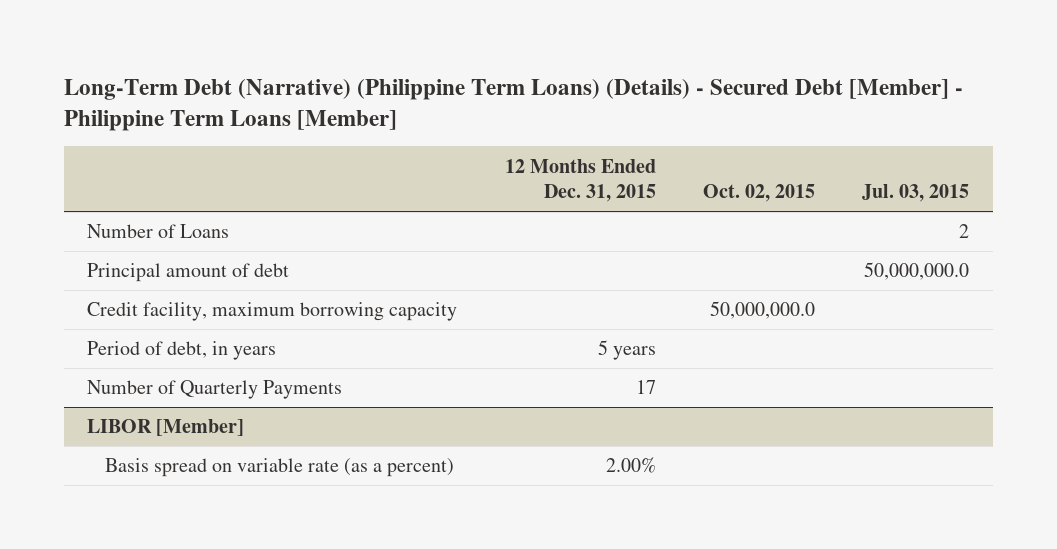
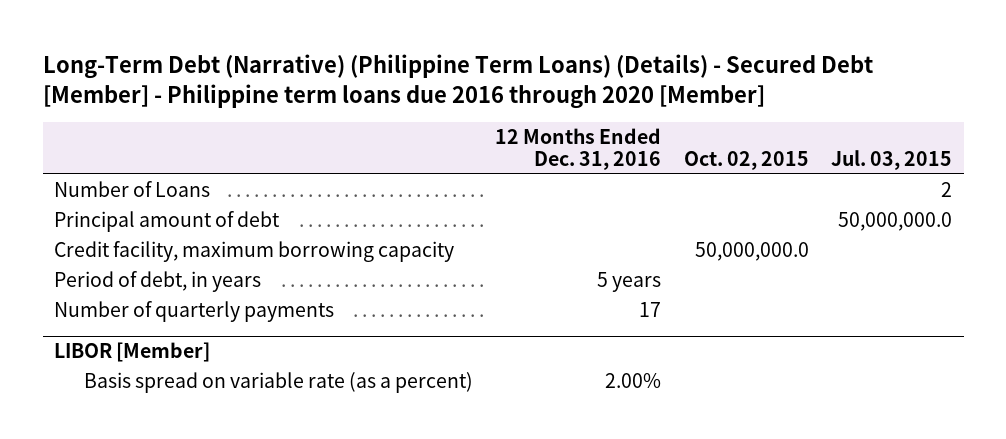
[63,79,963,132] Long-Term Debt (Narrative) (Philippine Term Loans) (Details) - Secured Debt [Member] - Philippine Term Loans [Member] -> [42,53,873,109] Long-Term Debt (Narrative) (Philippine Term Loans) (Details) - Secured Debt [Member] - Philippine term loans due 2016 through 2020 [Member]
[504,158,656,203] 12 Months Ended Dec. 31, 2015 -> none
none -> [495,127,662,171] 12 Months Ended Dec. 31, 2016
[87,380,343,400] Number of Quarterly Payments -> [53,300,334,322] Number of quarterly payments

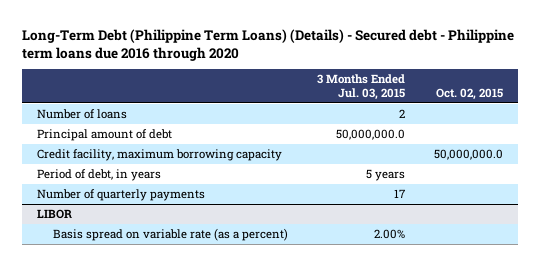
[42,53,873,109] Long-Term Debt (Narrative) (Philippine Term Loans) (Details) - Secured Debt [Member] - Philippine term loans due 2016 through 2020 [Member] -> [21,28,514,61] Long-Term Debt (Philippine Term Loans) (Details) - Secured debt - Philippine term loans due 2016 through 2020
[495,127,662,171] 12 Months Ended Dec. 31, 2016 -> none
[831,150,953,171] Jul. 03, 2015 -> none
none -> [317,74,406,100] 3 Months Ended Jul. 03, 2015
[53,180,210,197] Number of Loans -> [36,108,127,119] Number of loans
[53,342,210,363] LIBOR [Member] -> [36,208,72,219] LIBOR

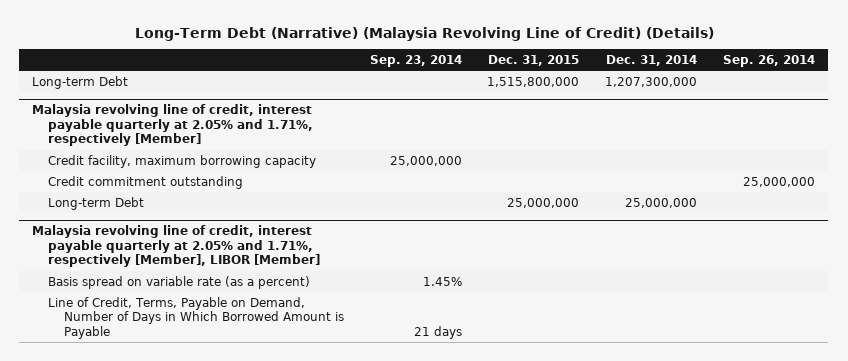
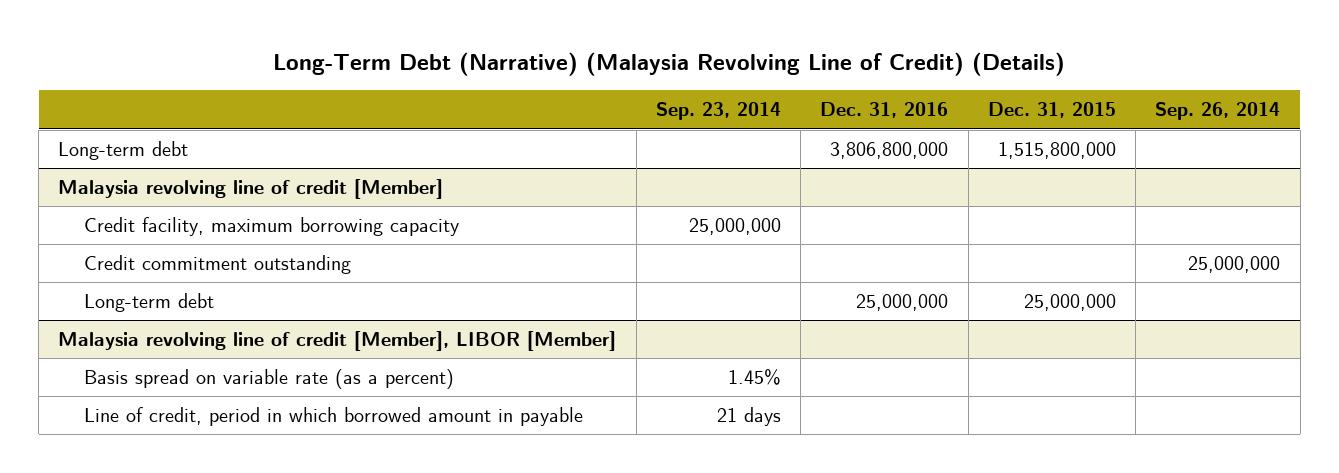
[606,55,698,67] Dec. 31, 2014 -> none
none -> [820,102,949,119] Dec. 31, 2016
[32,75,129,89] Long-term Debt -> [58,141,189,161] Long-term debt
[32,104,313,147] Malaysia revolving line of credit, interest payable quarterly at 2.05% and 1.71%, respectively [Member] -> [58,179,444,200] Malaysia revolving line of credit [Member]
[47,196,144,210] Long-term Debt -> [84,293,215,313] Long-term debt
[32,225,320,268] Malaysia revolving line of credit, interest payable quarterly at 2.05% and 1.71%, respectively [Member], LIBOR [Member] -> [58,331,617,352] Malaysia revolving line of credit [Member], LIBOR [Member]
[47,296,344,340] Line of Credit, Terms, Payable on Demand, Number of Days in Which Borrowed Amount is Payable -> [84,407,584,427] Line of credit, period in which borrowed amount in payable

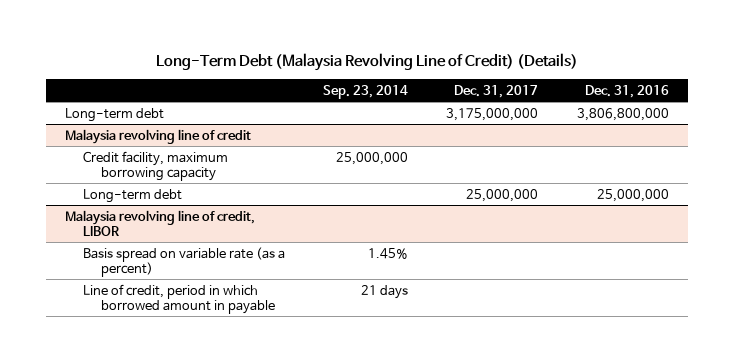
[273,52,1066,77] Long-Term Debt (Narrative) (Malaysia Revolving Line of Credit) (Details) -> [155,53,578,72] Long-Term Debt (Malaysia Revolving Line of Credit) (Details)
[987,102,1116,119] Dec. 31, 2015 -> none
[1155,102,1281,121] Sep. 26, 2014 -> none
none -> [454,85,539,99] Dec. 31, 2017
[58,179,444,200] Malaysia revolving line of credit [Member] -> [64,128,251,144] Malaysia revolving line of credit
[84,255,352,275] Credit commitment outstanding -> none
[58,331,617,352] Malaysia revolving line of credit [Member], LIBOR [Member] -> [64,209,255,236] Malaysia revolving line of credit, LIBOR

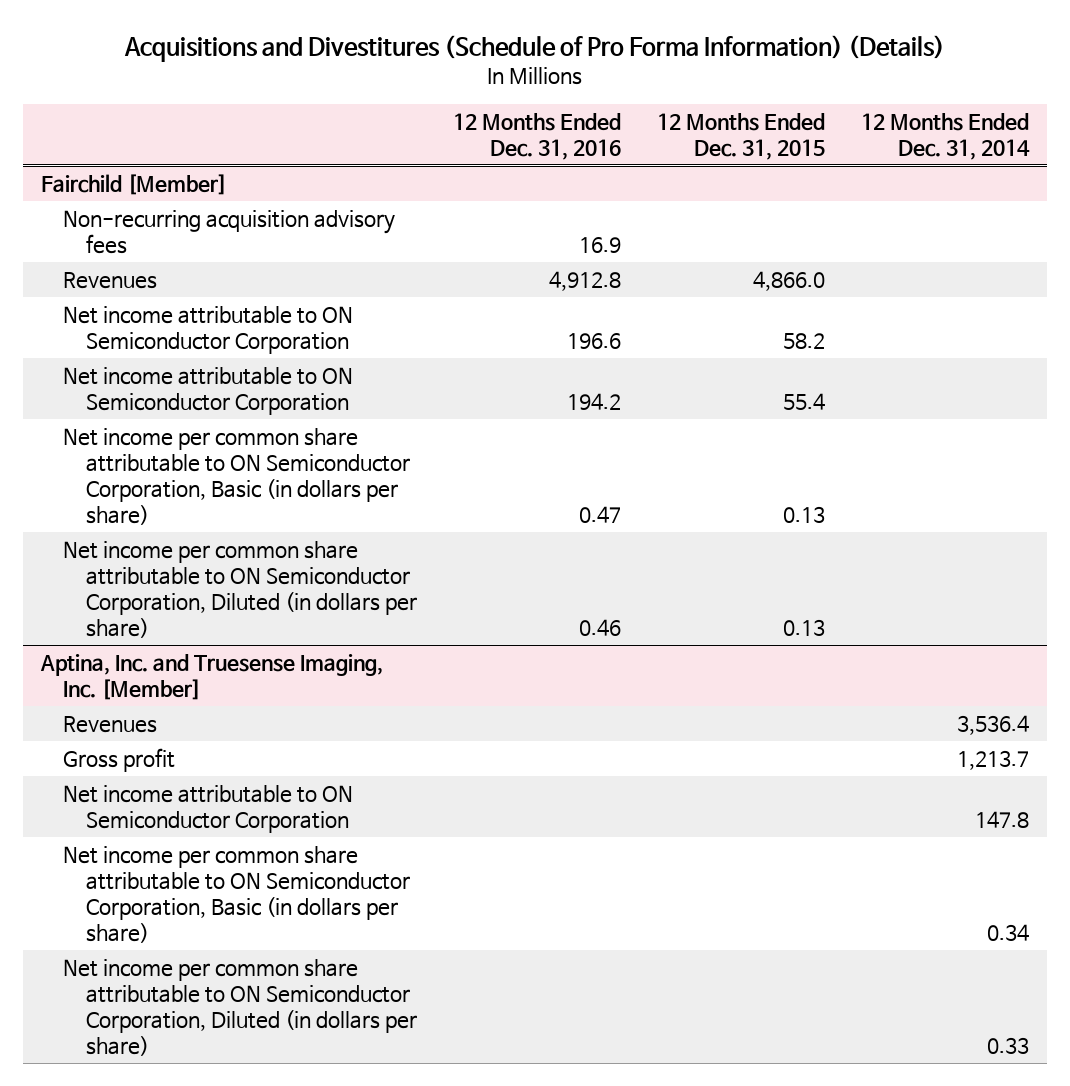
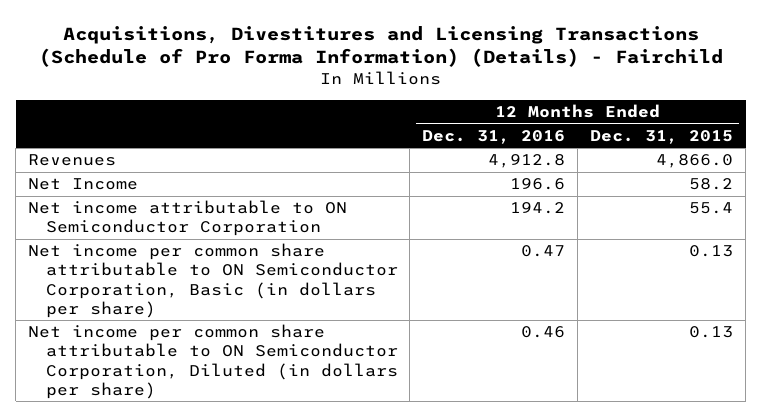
[123,35,945,63] Acquisitions and Divestitures (Schedule of Pro Forma Information) (Details) -> [38,25,723,68] Acquisitions, Divestitures and Licensing Transactions (Schedule of Pro Forma Information) (Details) - Fairchild
[860,112,1030,160] 12 Months Ended Dec. 31, 2014 -> none
[41,173,228,195] Fairchild [Member] -> none
[63,209,396,254] Non-recurring acquisition advisory fees -> none
[63,305,354,354] Net income attributable to ON Semiconductor Corporation -> [28,178,139,191] Net Income
[40,653,384,700] Aptina, Inc. and Truesense Imaging, Inc. [Member] -> none
[63,715,158,733] Revenues -> none
[63,747,176,772] Gross profit -> none
[63,784,354,833] Net income attributable to ON Semiconductor Corporation -> none
[63,845,410,944] Net income per common share attributable to ON Semiconductor Corporation, Basic (in dollars per share) -> none
[63,958,417,1057] Net income per common share attributable to ON Semiconductor Corporation, Diluted (in dollars per share) -> none

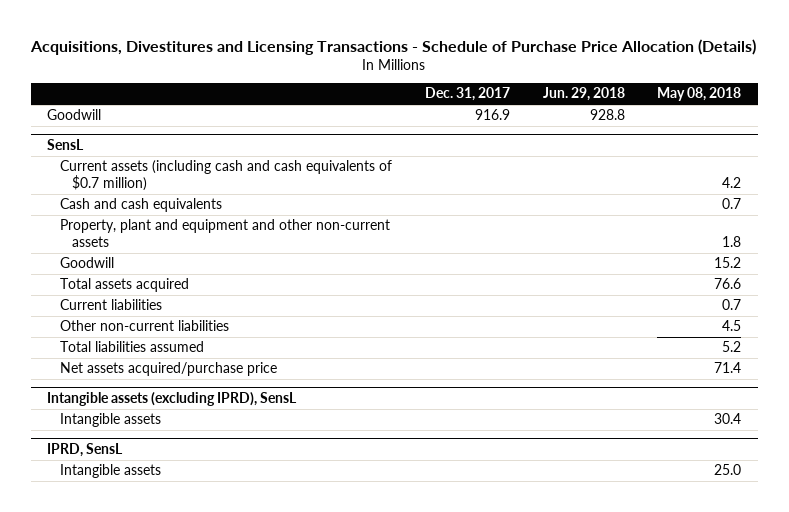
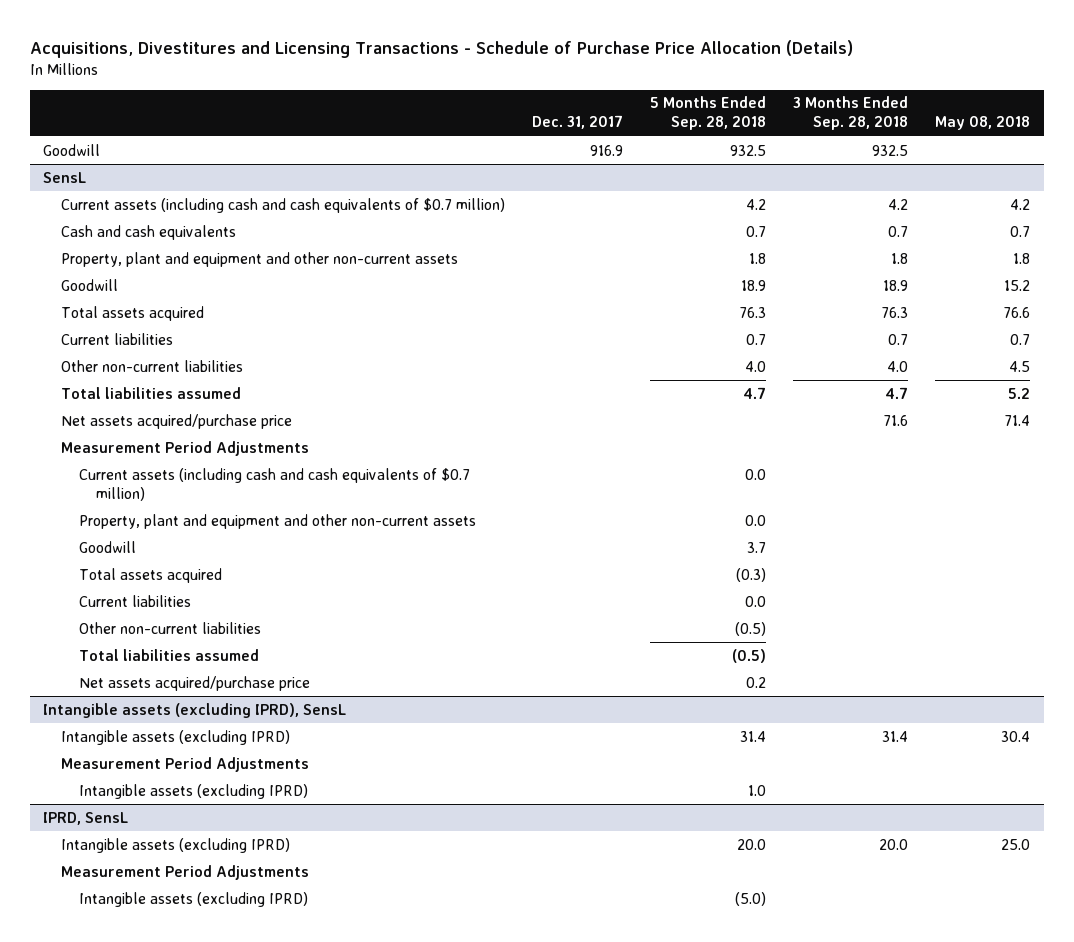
[542,87,625,102] Jun. 29, 2018 -> none
none -> [650,96,767,131] 5 Months Ended Sep. 28, 2018
none -> [793,96,909,131] 3 Months Ended Sep. 28, 2018
none -> [61,440,310,456] Measurement Period Adjustments
none -> [78,467,470,501] Current assets (including cash and cash equivalents of $0.7 million)
none -> [78,513,476,529] Property, plant and equipment and other non-current assets
none -> [78,540,136,553] Goodwill
none -> [78,567,222,583] Total assets acquired
none -> [78,594,191,607] Current liabilities
none -> [78,621,261,634] Other non-current liabilities
none -> [78,648,259,661] Total liabilities assumed
none -> [78,675,310,691] Net assets acquired/purchase price
[59,413,161,428] Intangible assets -> [61,729,291,745] Intangible assets (excluding IPRD)
none -> [61,756,310,772] Measurement Period Adjustments
none -> [78,783,308,799] Intangible assets (excluding IPRD)
[59,464,161,479] Intangible assets -> [61,837,291,853] Intangible assets (excluding IPRD)
none -> [61,864,310,880] Measurement Period Adjustments
none -> [78,891,308,907] Intangible assets (excluding IPRD)

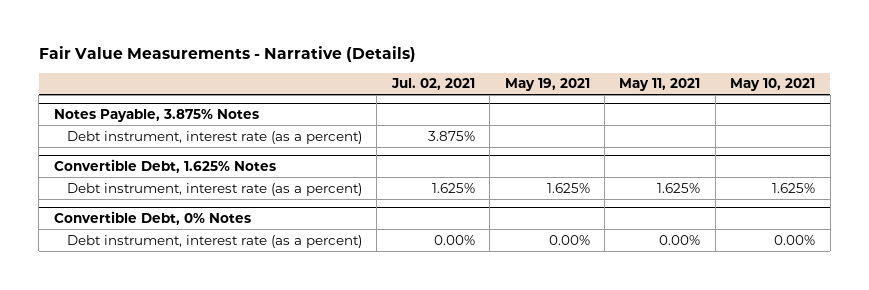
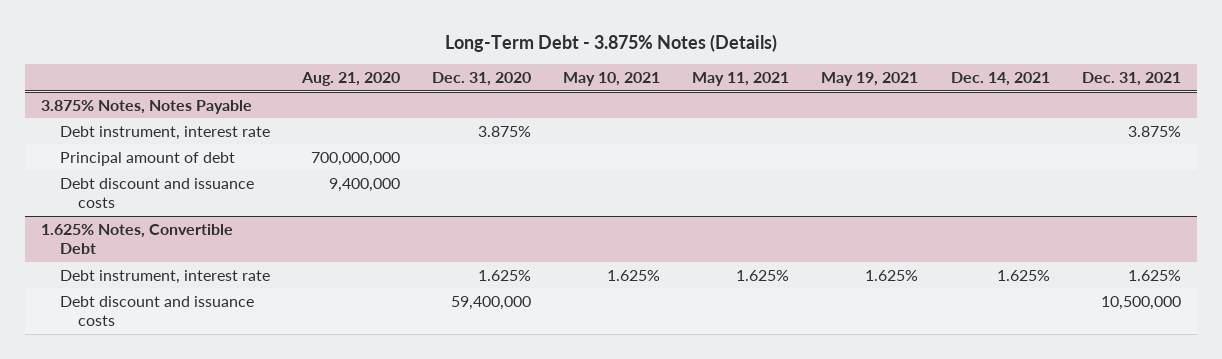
[38,46,416,63] Fair Value Measurements - Narrative (Details) -> [445,34,778,53] Long-Term Debt - 3.875% Notes (Details)
[390,78,475,91] Jul. 02, 2021 -> none
none -> [300,71,400,86] Aug. 21, 2020
none -> [431,71,531,86] Dec. 31, 2020
none -> [950,71,1050,86] Dec. 14, 2021
none -> [1081,71,1181,86] Dec. 31, 2021
[53,211,251,226] Convertible Debt, 0% Notes -> none
[66,234,362,248] Debt instrument, interest rate (as a percent) -> none
[53,109,259,123] Notes Payable, 3.875% Notes -> [41,99,253,114] 3.875% Notes, Notes Payable
[66,130,362,144] Debt instrument, interest rate (as a percent) -> [59,125,270,140] Debt instrument, interest rate
none -> [59,151,235,166] Principal amount of debt
none -> [59,177,254,209] Debt discount and issuance costs
[53,159,276,174] Convertible Debt, 1.625% Notes -> [41,223,234,255] 1.625% Notes, Convertible Debt
[66,182,362,196] Debt instrument, interest rate (as a percent) -> [59,269,270,284] Debt instrument, interest rate
none -> [59,295,254,327] Debt discount and issuance costs

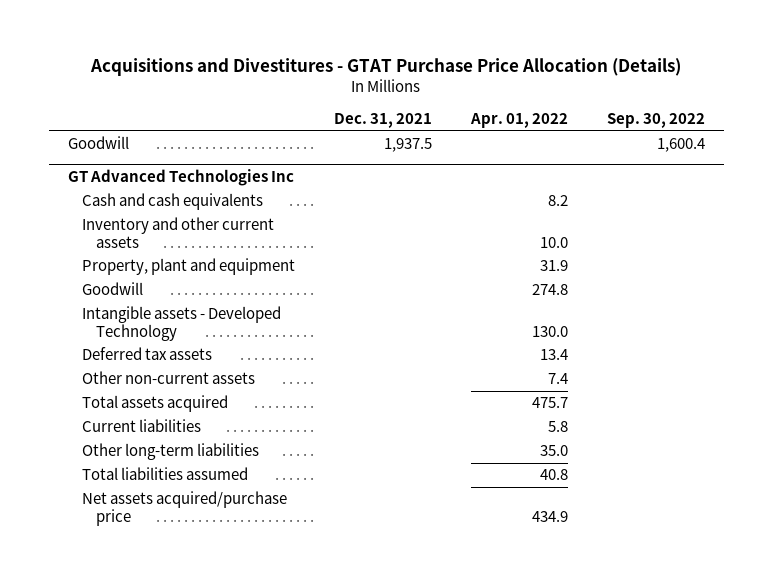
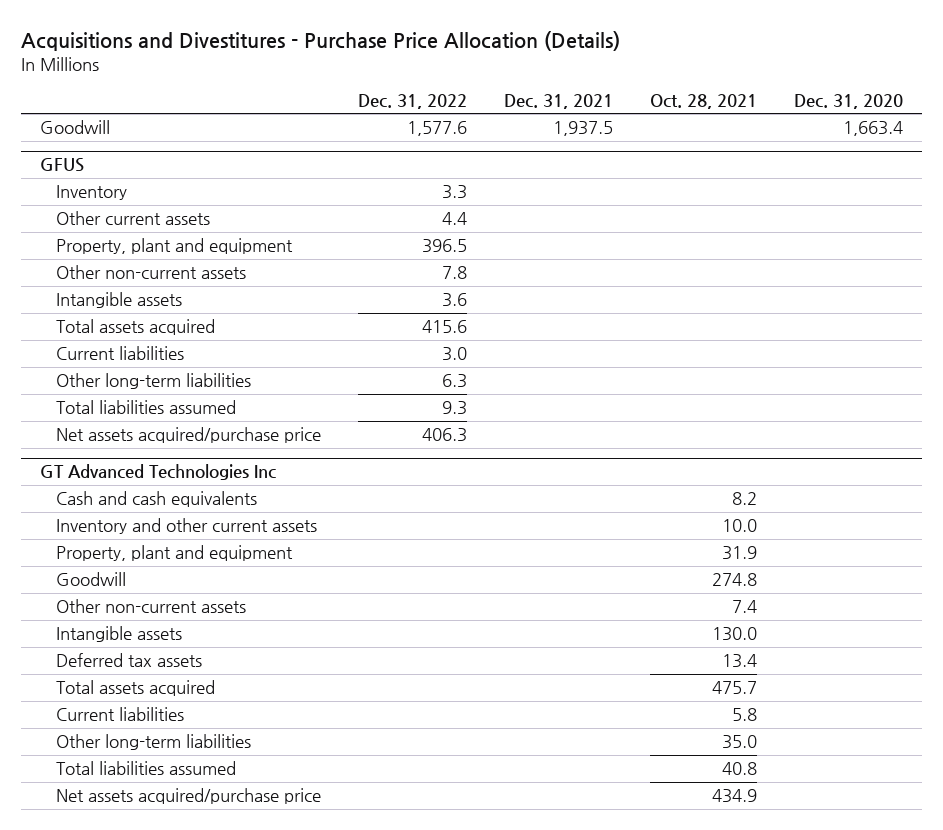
[90,57,682,76] Acquisitions and Divestitures - GTAT Purchase Price Allocation (Details) -> [21,31,621,52] Acquisitions and Divestitures - Purchase Price Allocation (Details)
[469,113,568,129] Apr. 01, 2022 -> none
[606,113,705,129] Sep. 30, 2022 -> none
none -> [358,93,468,109] Dec. 31, 2022
none -> [650,93,758,109] Oct. 28, 2021
none -> [794,93,904,109] Dec. 31, 2020
none -> [39,158,84,173] GFUS
none -> [56,185,128,201] Inventory
none -> [56,211,211,226] Other current assets
none -> [56,238,294,255] Property, plant and equipment
none -> [56,265,247,280] Other non-current assets
none -> [56,292,183,309] Intangible assets
none -> [56,319,216,336] Total assets acquired
none -> [56,346,185,361] Current liabilities
none -> [56,373,252,390] Other long-term liabilities
none -> [56,400,237,415] Total liabilities assumed
none -> [56,427,322,444] Net assets acquired/purchase price
[82,306,282,341] Intangible assets - Developed Technology -> none
none -> [56,626,183,643] Intangible assets
[82,347,213,361] Deferred tax assets -> [56,653,203,668] Deferred tax assets

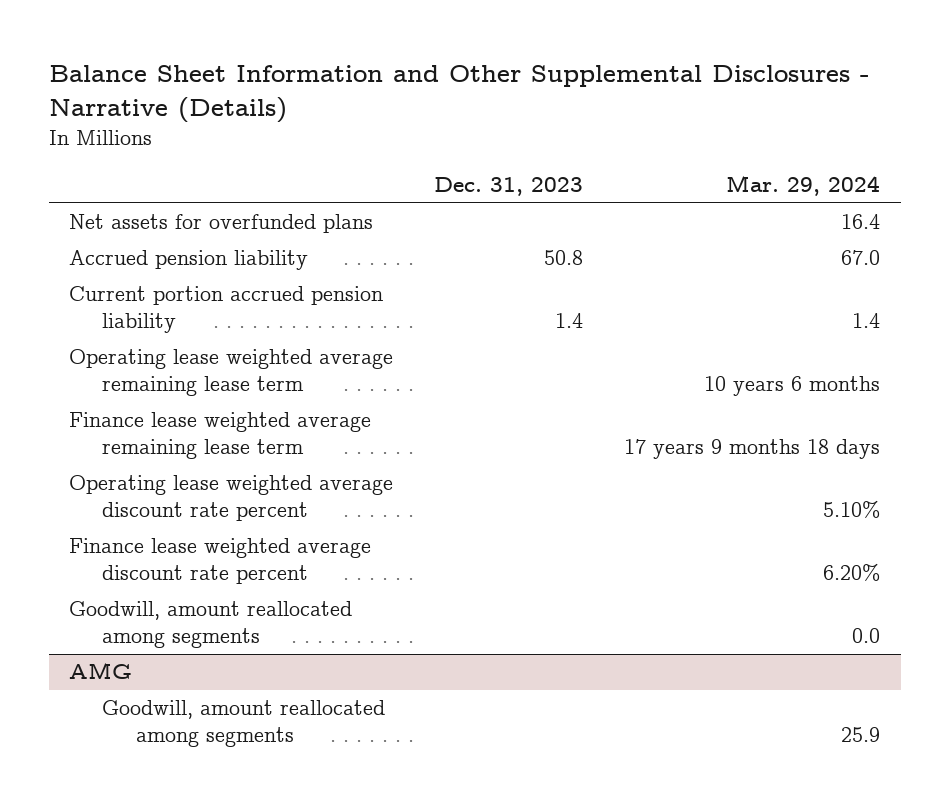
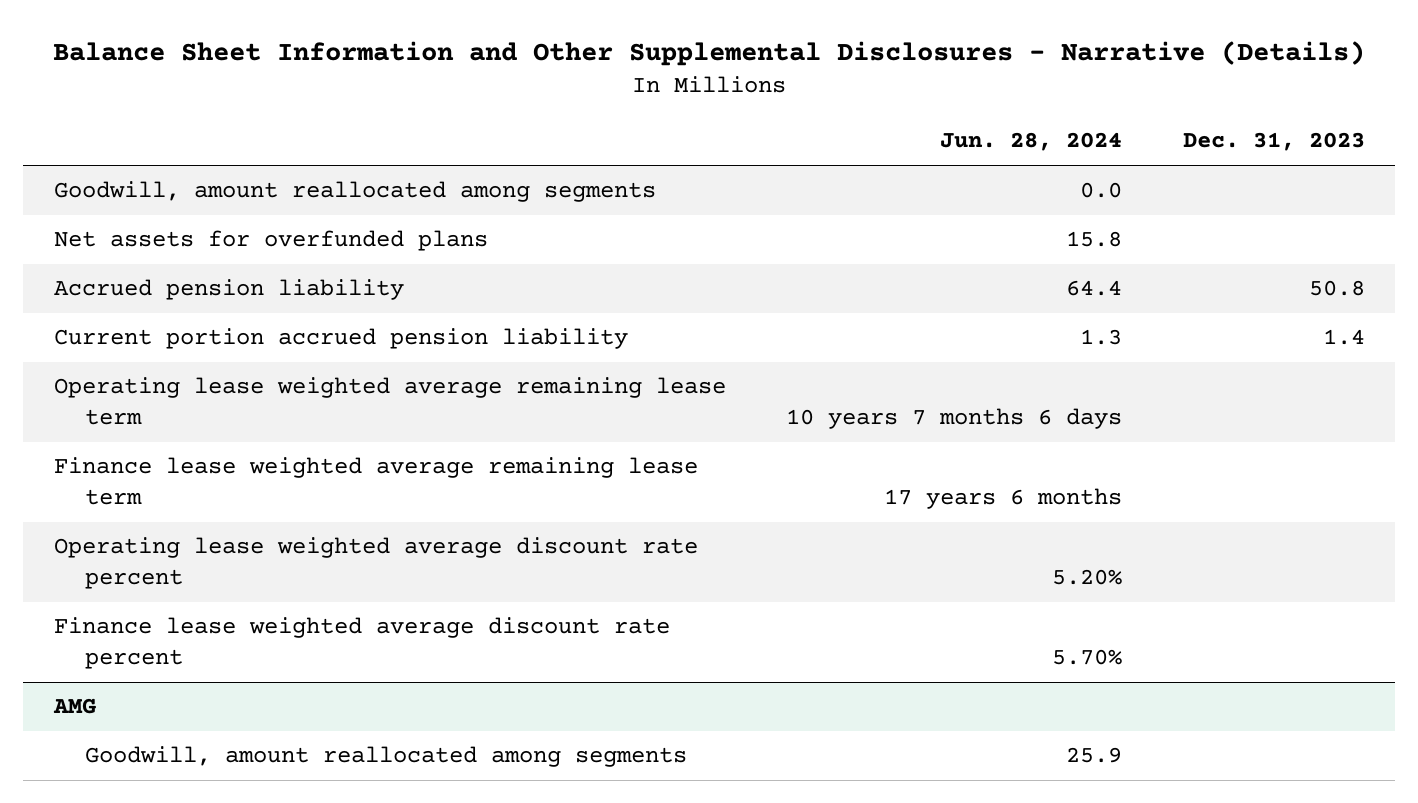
[726,175,881,197] Mar. 29, 2024 -> none
none -> [940,132,1123,152] Jun. 28, 2024
[69,601,353,649] Goodwill, amount reallocated among segments -> [53,181,656,203] Goodwill, amount reallocated among segments

